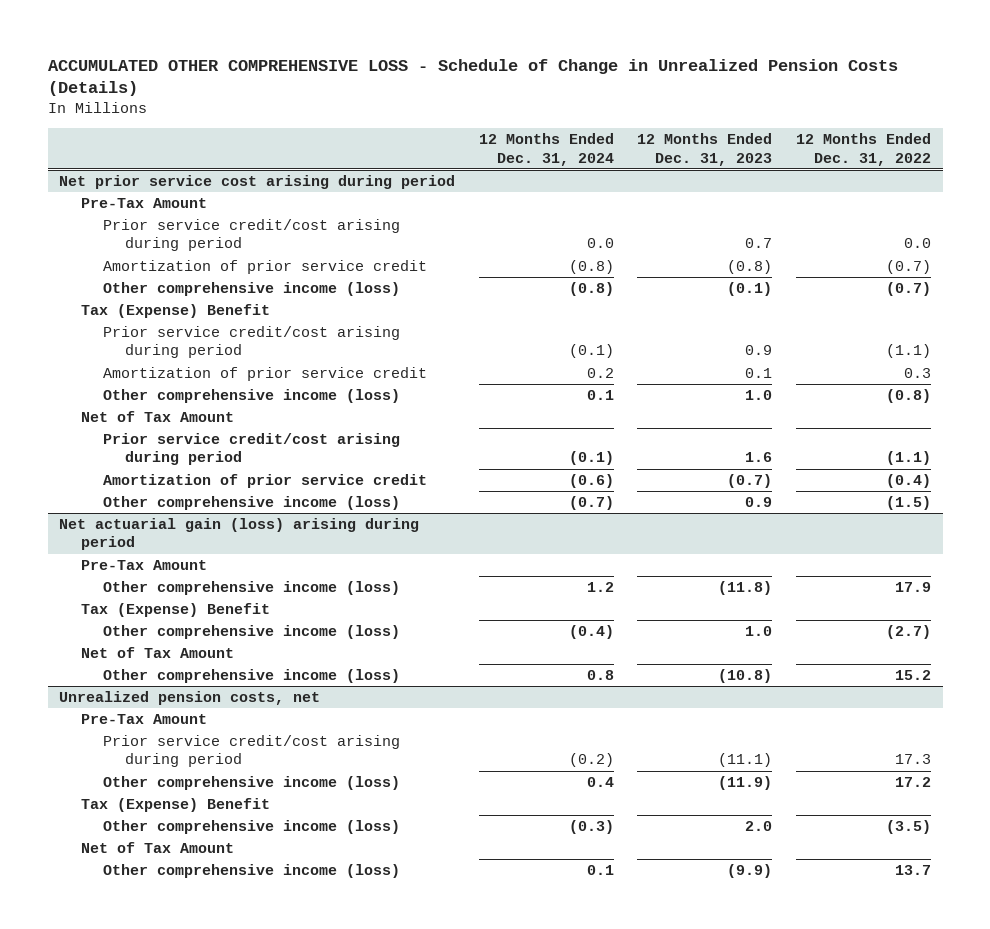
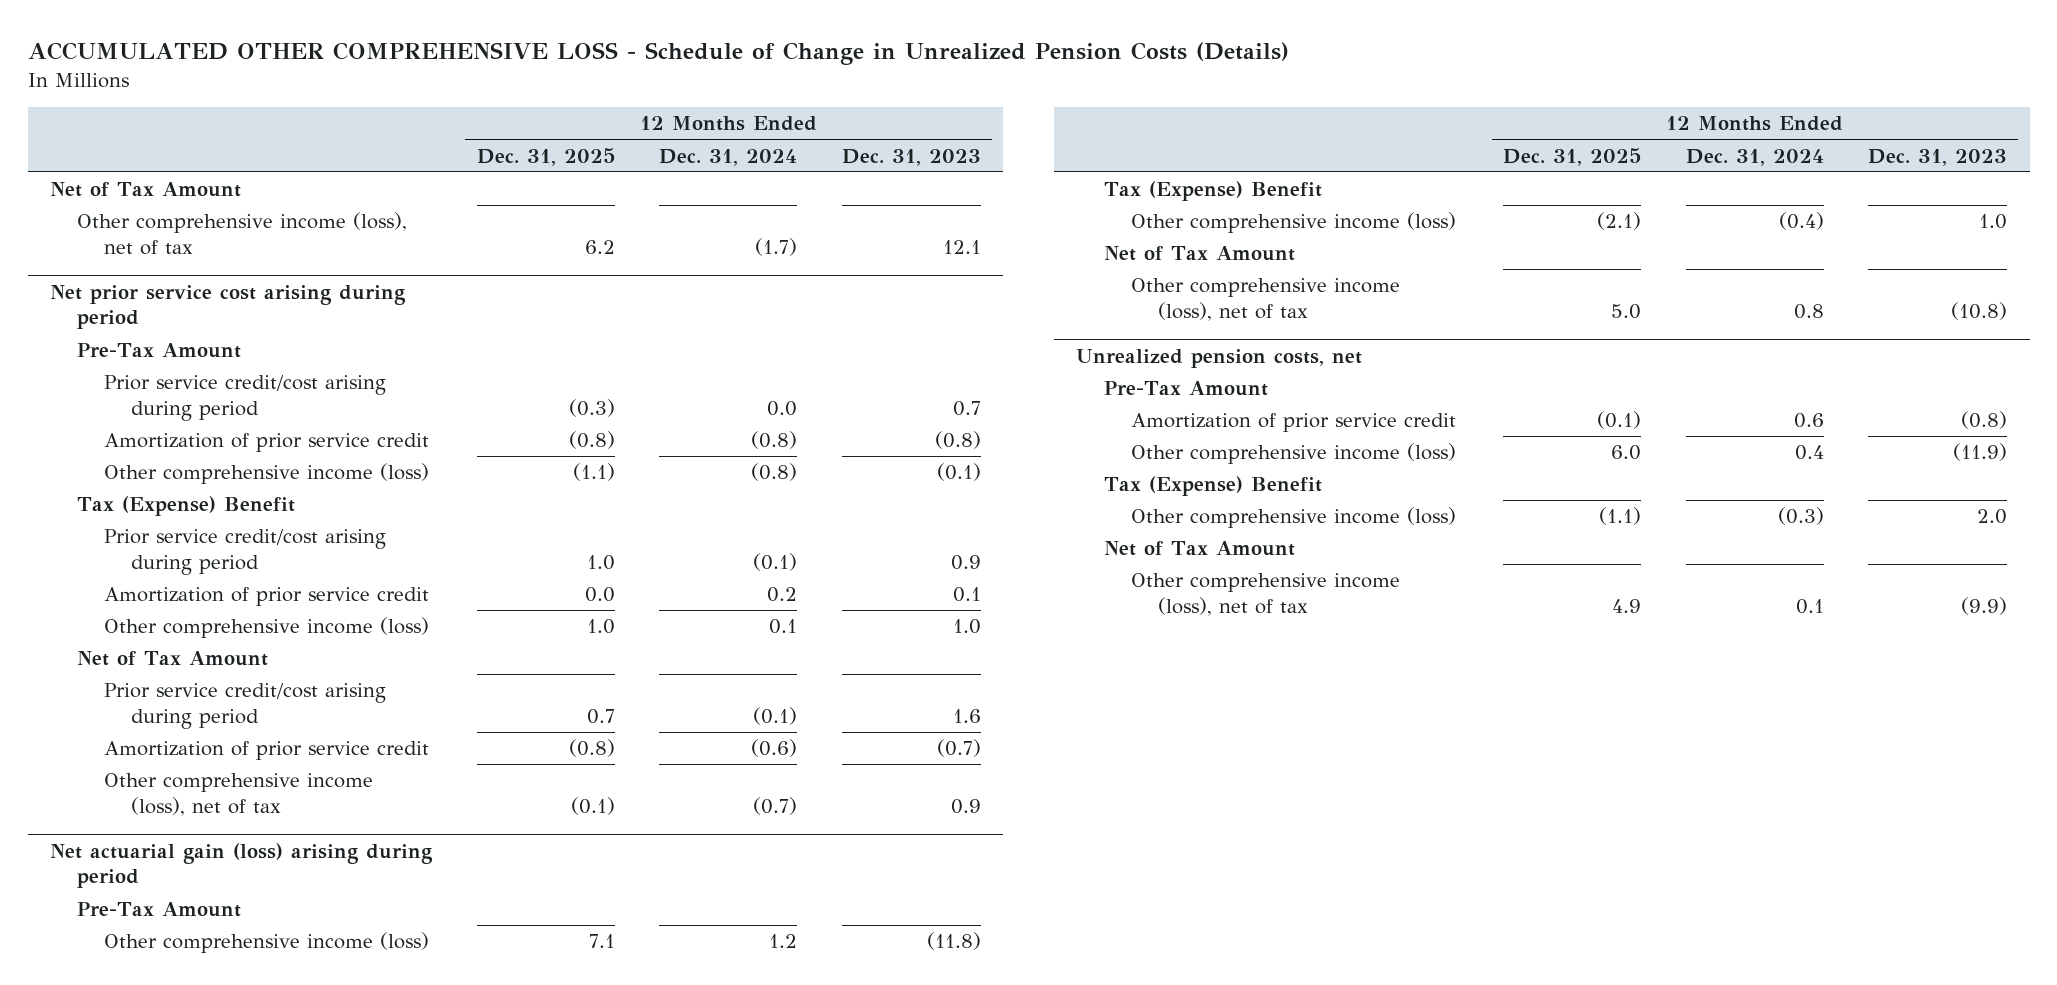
[795,133,931,166] 12 Months Ended Dec. 31, 2022 -> none
none -> [476,147,615,166] Dec. 31, 2025
none -> [49,182,241,198] Net of Tax Amount
none -> [77,212,408,255] Other comprehensive income (loss), net of tax
[102,495,400,510] Other comprehensive income (loss) -> [104,773,374,816] Other comprehensive income (loss), net of tax
[102,668,400,683] Other comprehensive income (loss) -> [1130,278,1400,321] Other comprehensive income (loss), net of tax
[102,734,400,768] Prior service credit/cost arising during period -> none
none -> [1130,413,1456,433] Amortization of prior service credit
[102,863,400,878] Other comprehensive income (loss) -> [1130,573,1400,616] Other comprehensive income (loss), net of tax

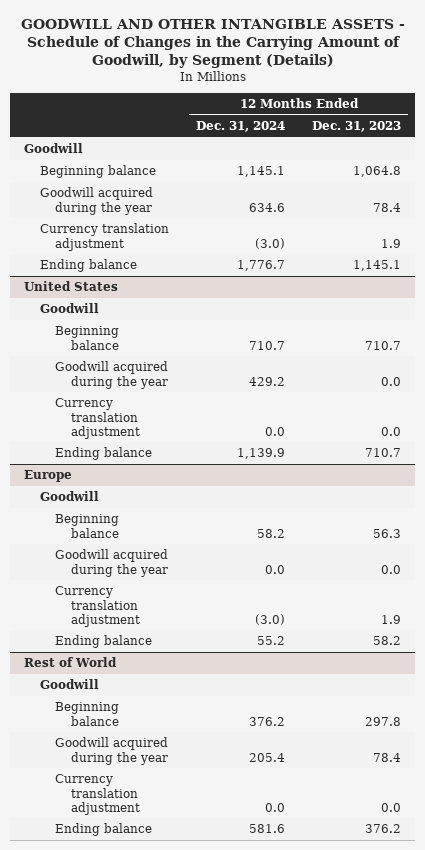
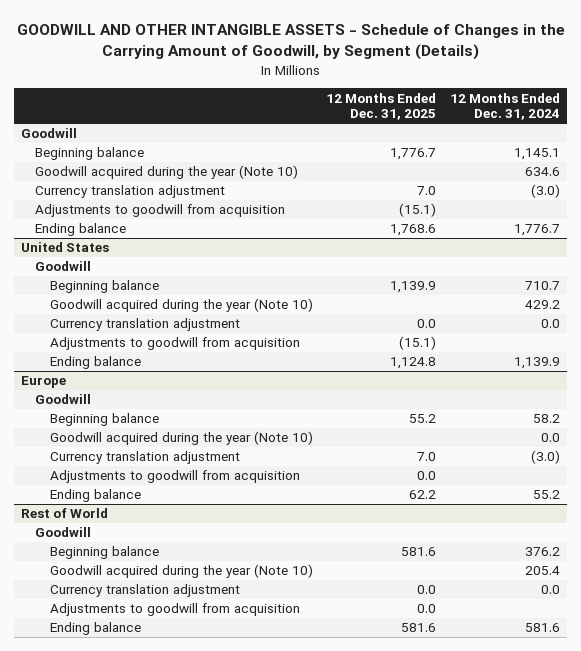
[312,121,402,133] Dec. 31, 2023 -> none
none -> [326,92,437,121] 12 Months Ended Dec. 31, 2025
[39,187,153,215] Goodwill acquired during the year -> [35,165,299,180] Goodwill acquired during the year (Note 10)
none -> [35,204,286,218] Adjustments to goodwill from acquisition
[55,361,169,389] Goodwill acquired during the year -> [49,298,313,313] Goodwill acquired during the year (Note 10)
none -> [49,337,300,351] Adjustments to goodwill from acquisition
[55,549,169,577] Goodwill acquired during the year -> [49,431,313,446] Goodwill acquired during the year (Note 10)
none -> [49,470,300,484] Adjustments to goodwill from acquisition
[55,737,169,765] Goodwill acquired during the year -> [49,564,313,579] Goodwill acquired during the year (Note 10)
none -> [49,603,300,617] Adjustments to goodwill from acquisition

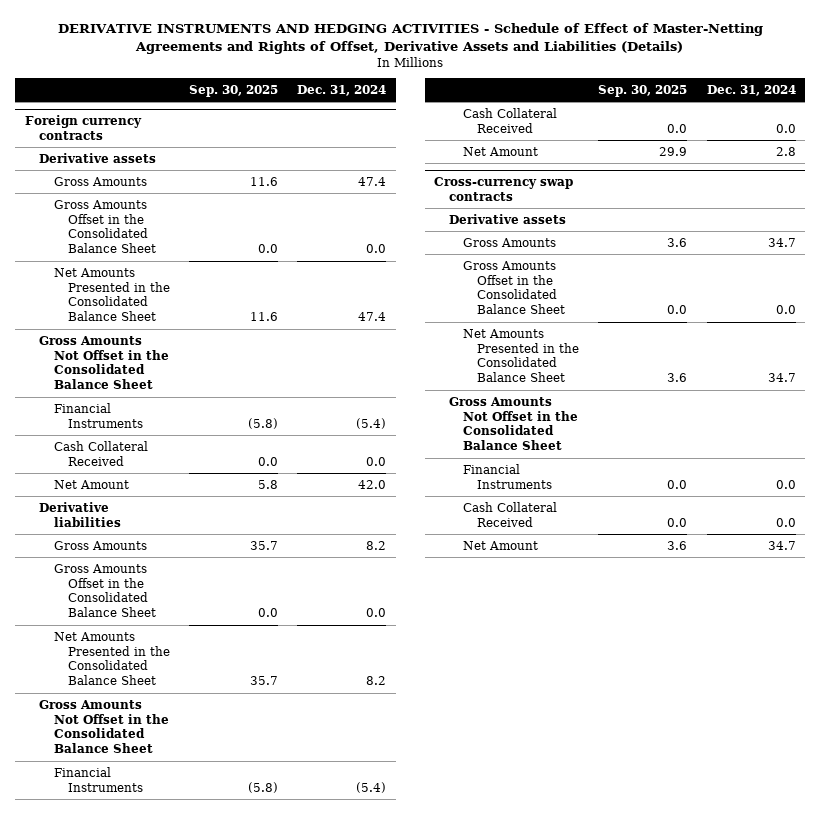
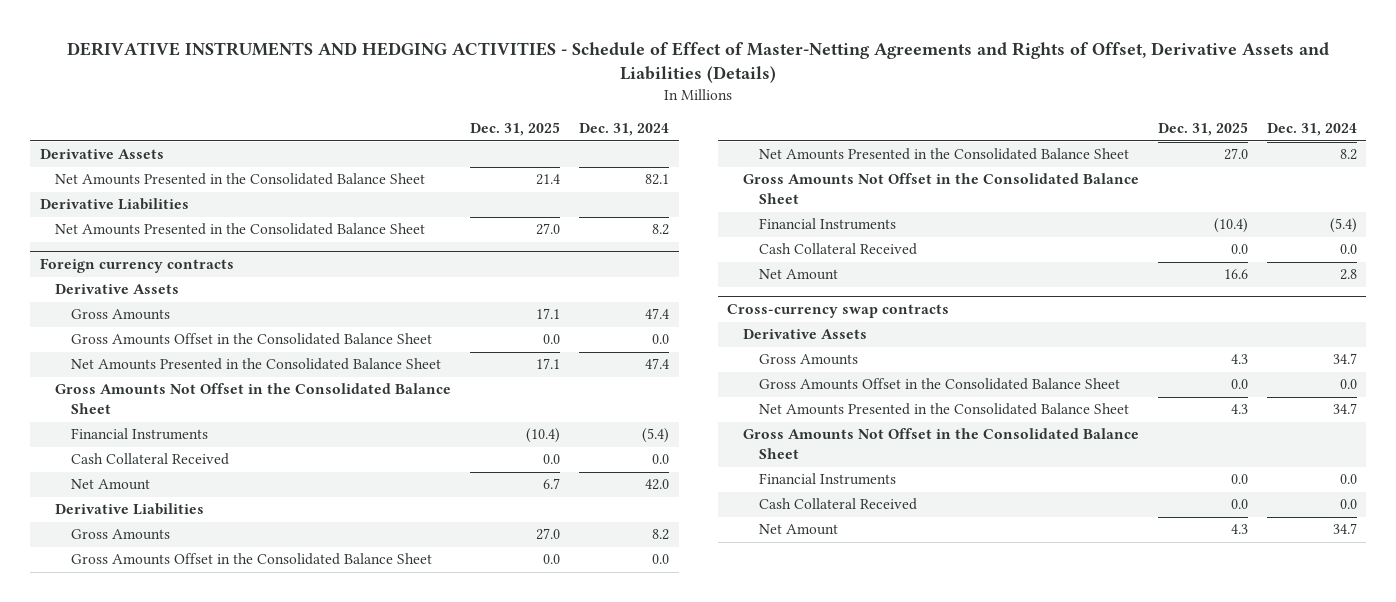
[189,84,279,97] Sep. 30, 2025 -> none
none -> [470,122,561,137] Dec. 31, 2025
none -> [39,149,164,160] Derivative Assets
none -> [55,173,426,186] Net Amounts Presented in the Consolidated Balance Sheet
none -> [39,198,189,211] Derivative Liabilities
none -> [55,223,426,236] Net Amounts Presented in the Consolidated Balance Sheet
[39,152,157,163] Derivative assets -> [55,284,180,295] Derivative Assets
[39,501,121,527] Derivative liabilities -> [55,503,205,516] Derivative Liabilities
[448,213,566,224] Derivative assets -> [742,329,867,340] Derivative Assets

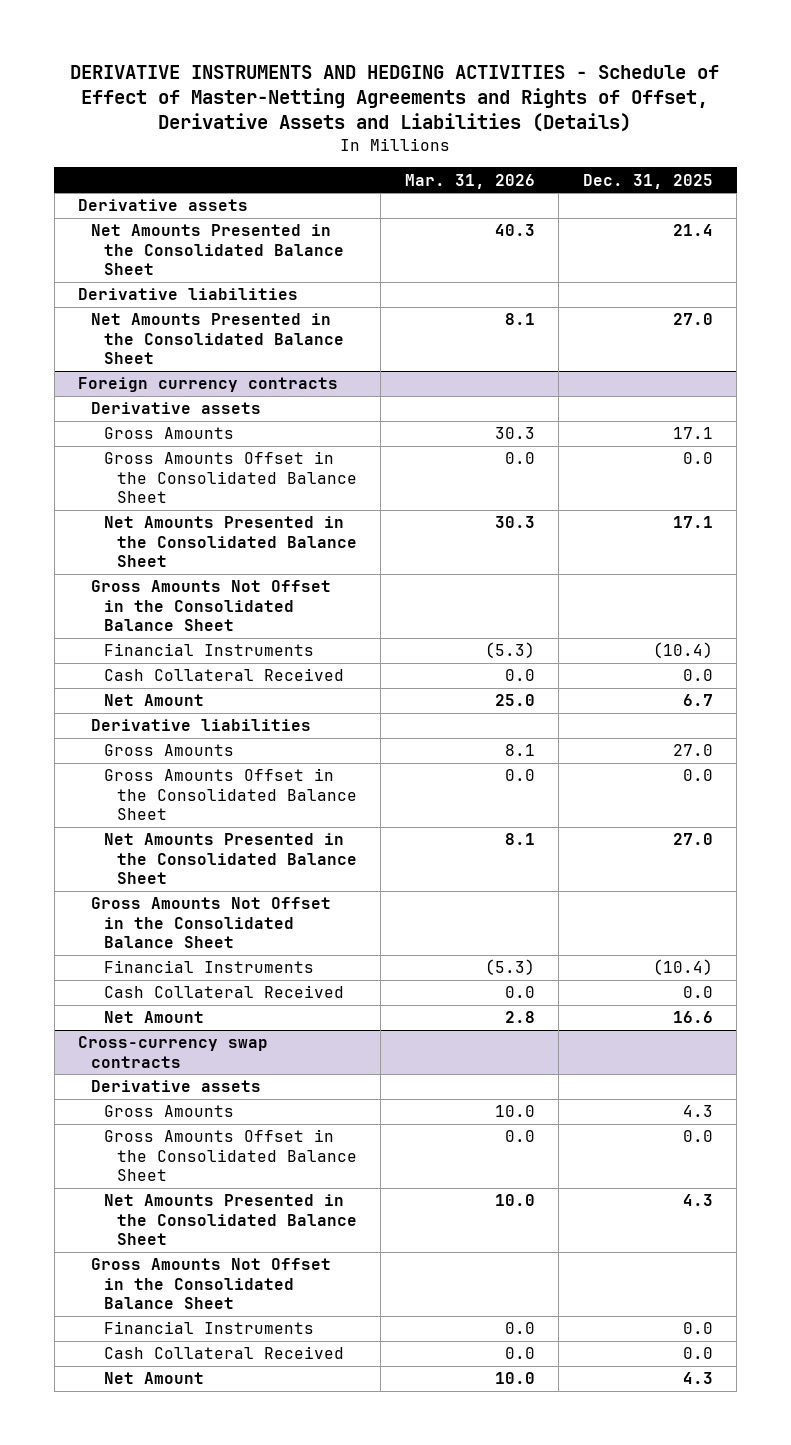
[579,123,670,137] Dec. 31, 2024 -> none
none -> [404,173,535,189] Mar. 31, 2026
[39,149,164,160] Derivative Assets -> [78,199,249,212] Derivative assets
[39,198,189,211] Derivative Liabilities -> [78,288,299,301] Derivative liabilities
[55,284,180,295] Derivative Assets -> [90,402,261,415] Derivative assets
[55,503,205,516] Derivative Liabilities -> [90,719,311,732] Derivative liabilities
[742,329,867,340] Derivative Assets -> [90,1080,261,1093] Derivative assets

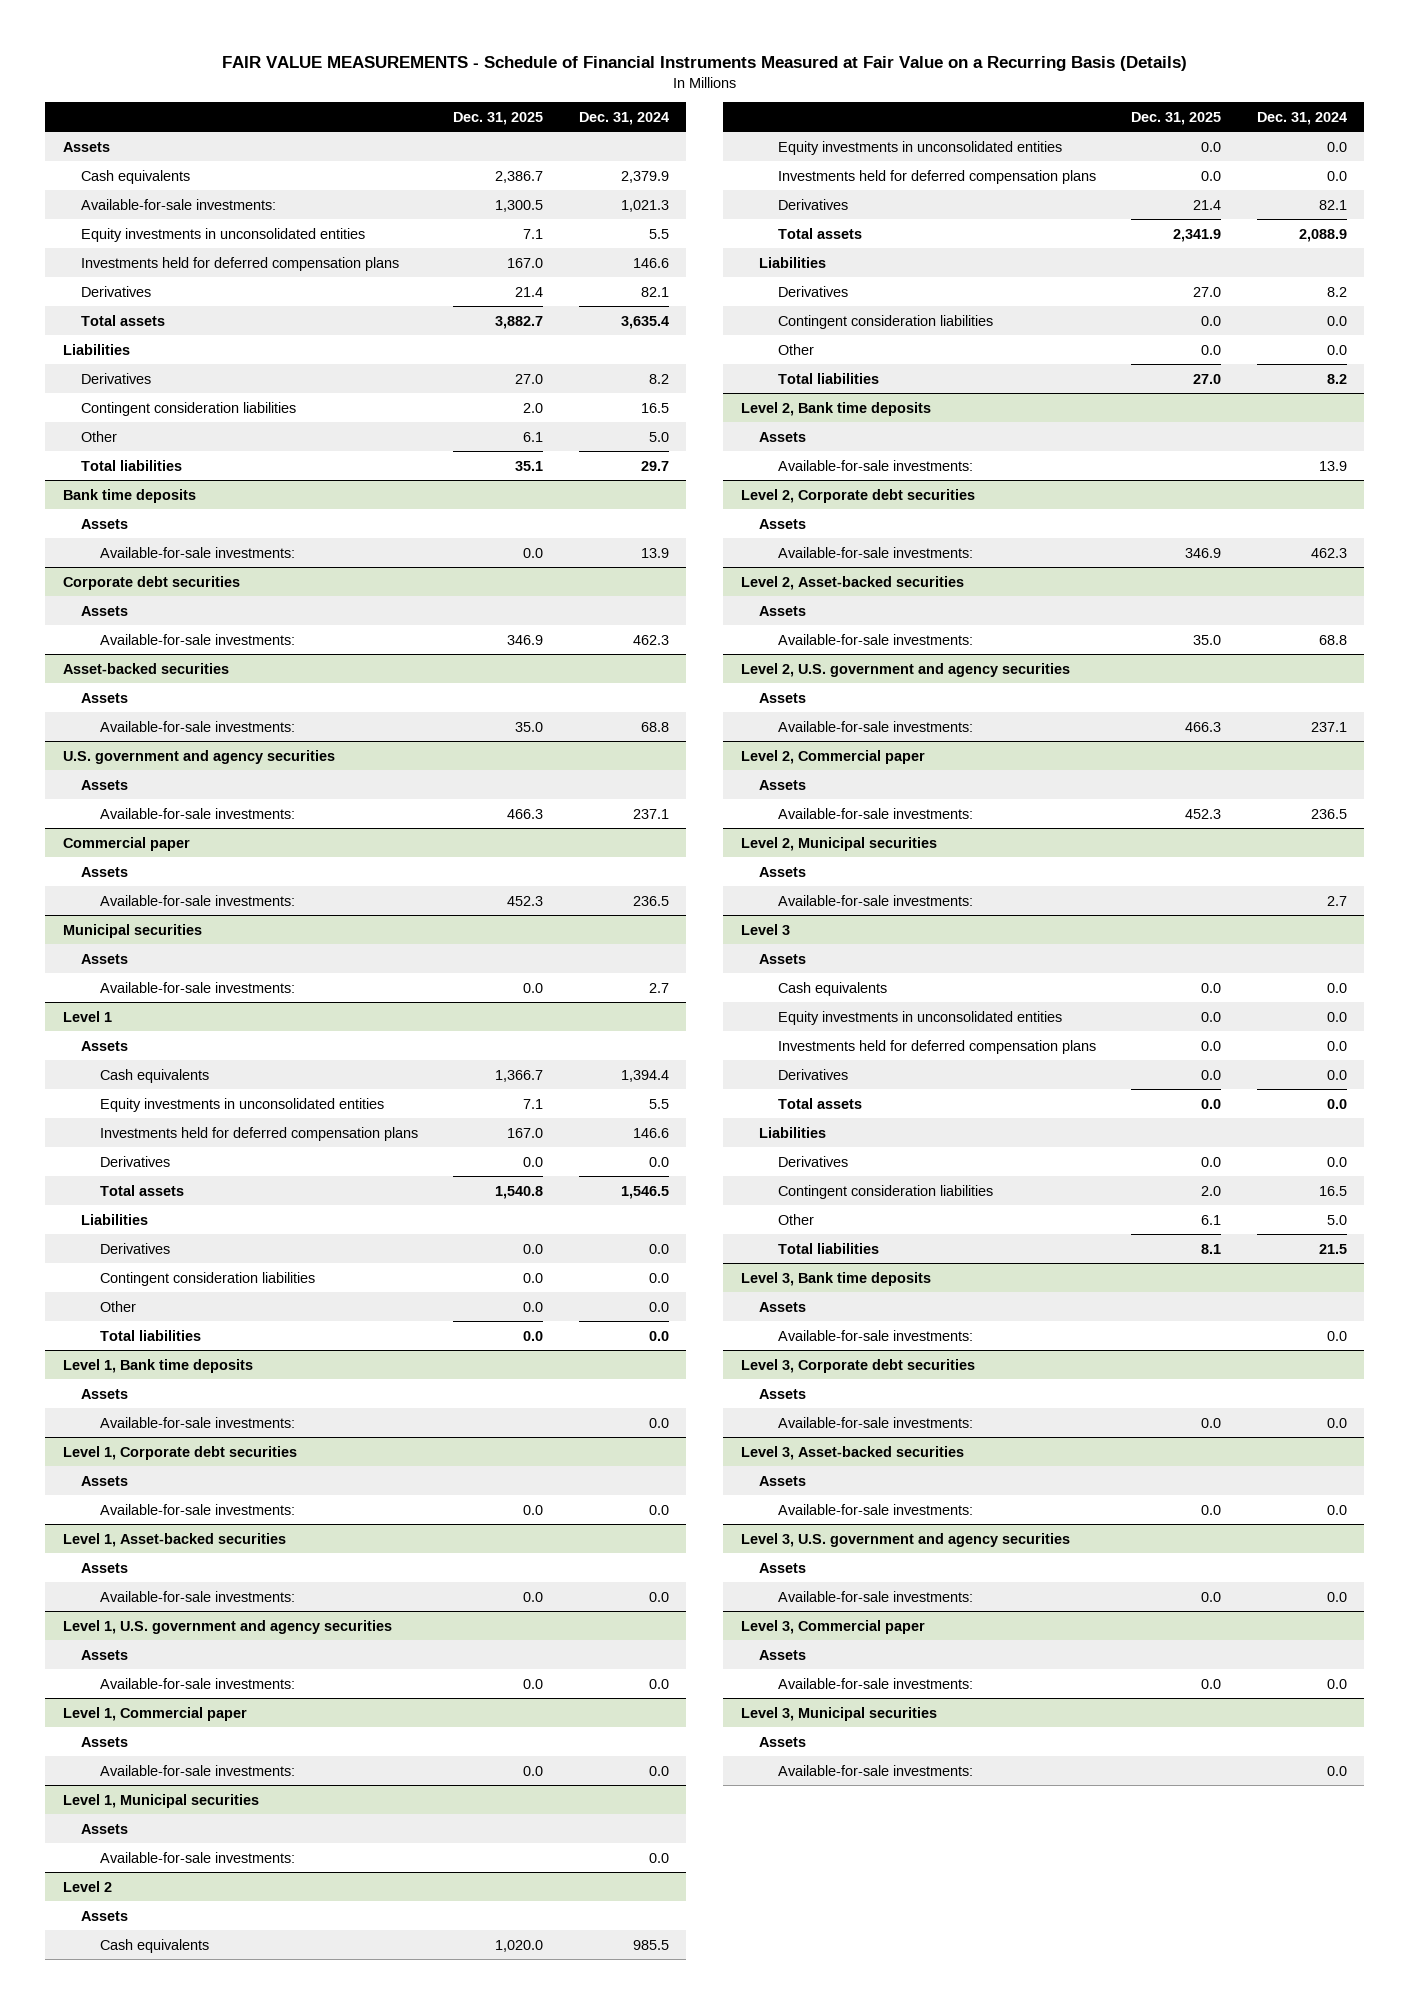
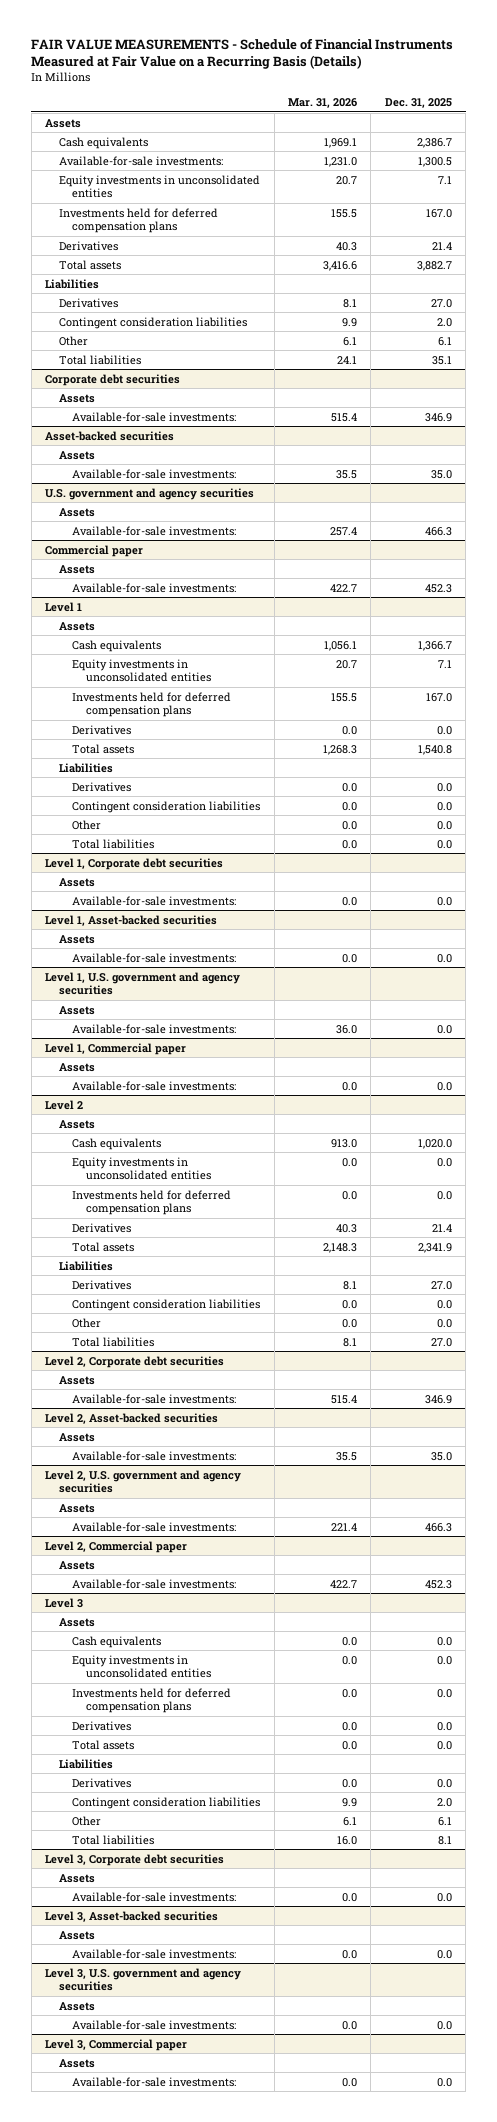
[578,112,669,126] Dec. 31, 2024 -> none
none -> [288,97,358,108] Mar. 31, 2026
[62,488,196,503] Bank time deposits -> none
[81,518,129,529] Assets -> none
[100,546,296,558] Available-for-sale investments: -> none
[62,923,202,938] Municipal securities -> none
[81,953,129,964] Assets -> none
[100,981,296,993] Available-for-sale investments: -> none
[62,1358,253,1373] Level 1, Bank time deposits -> none
[81,1388,129,1399] Assets -> none
[100,1416,296,1428] Available-for-sale investments: -> none
[62,1793,259,1808] Level 1, Municipal securities -> none
[81,1823,129,1834] Assets -> none
[100,1851,296,1863] Available-for-sale investments: -> none
[740,401,931,416] Level 2, Bank time deposits -> none
[759,431,807,442] Assets -> none
[778,459,974,471] Available-for-sale investments: -> none
[740,836,937,851] Level 2, Municipal securities -> none
[759,866,807,877] Assets -> none
[778,894,974,906] Available-for-sale investments: -> none
[740,1271,931,1286] Level 3, Bank time deposits -> none
[759,1301,807,1312] Assets -> none
[778,1329,974,1341] Available-for-sale investments: -> none
[740,1706,937,1721] Level 3, Municipal securities -> none
[759,1736,807,1747] Assets -> none
[778,1764,974,1776] Available-for-sale investments: -> none

